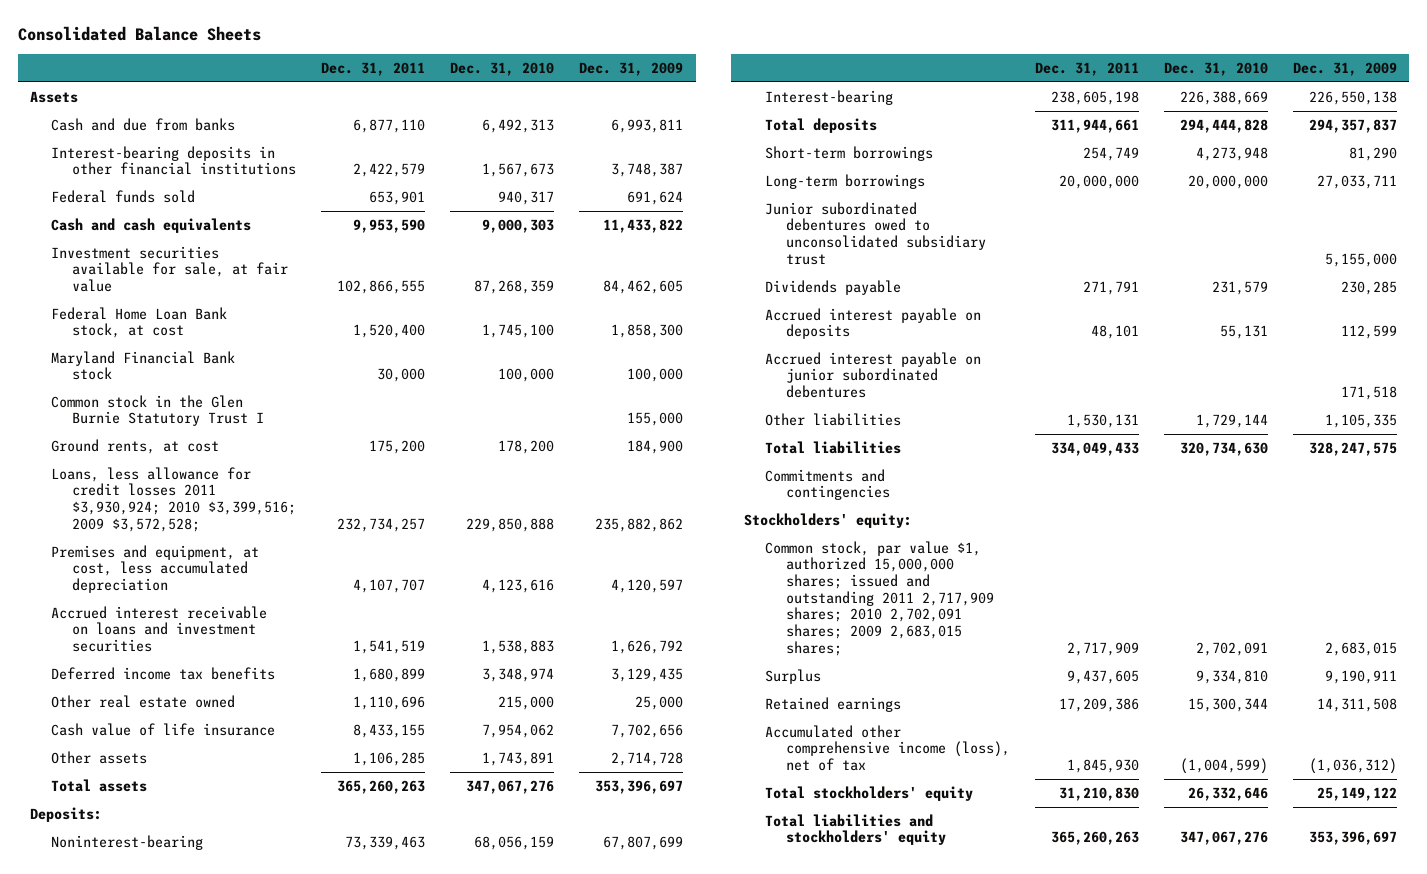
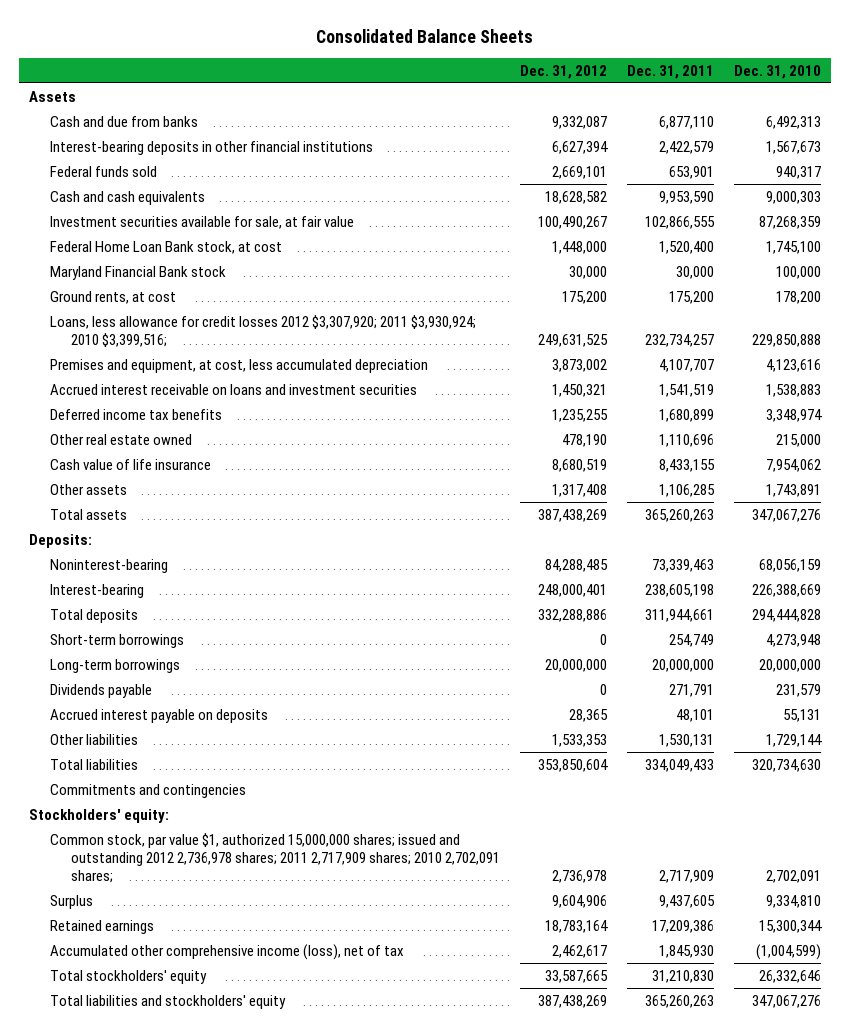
[579,62,684,77] Dec. 31, 2009 -> none
none -> [519,64,607,79] Dec. 31, 2012
[51,394,264,427] Common stock in the Glen Burnie Statutory Trust I -> none
[51,466,296,532] Loans, less allowance for credit losses 2011 $3,930,924; 2010 $3,399,516; 2009 $3,572,528; -> [49,315,476,348] Loans, less allowance for credit losses 2012 $3,307,920; 2011 $3,930,924; 2010 $3,399,516;
[764,201,986,265] Junior subordinated debentures owed to unconsolidated subsidiary trust -> none
[764,351,981,399] Accrued interest payable on junior subordinated debentures -> none
[764,540,994,656] Common stock, par value $1, authorized 15,000,000 shares; issued and outstanding 2011 2,717,909 shares; 2010 2,702,091 shares; 2009 2,683,015 shares; -> [49,833,500,884] Common stock, par value $1, authorized 15,000,000 shares; issued and outstanding 2012 2,736,978 shares; 2011 2,717,909 shares; 2010 2,702,091 shares;

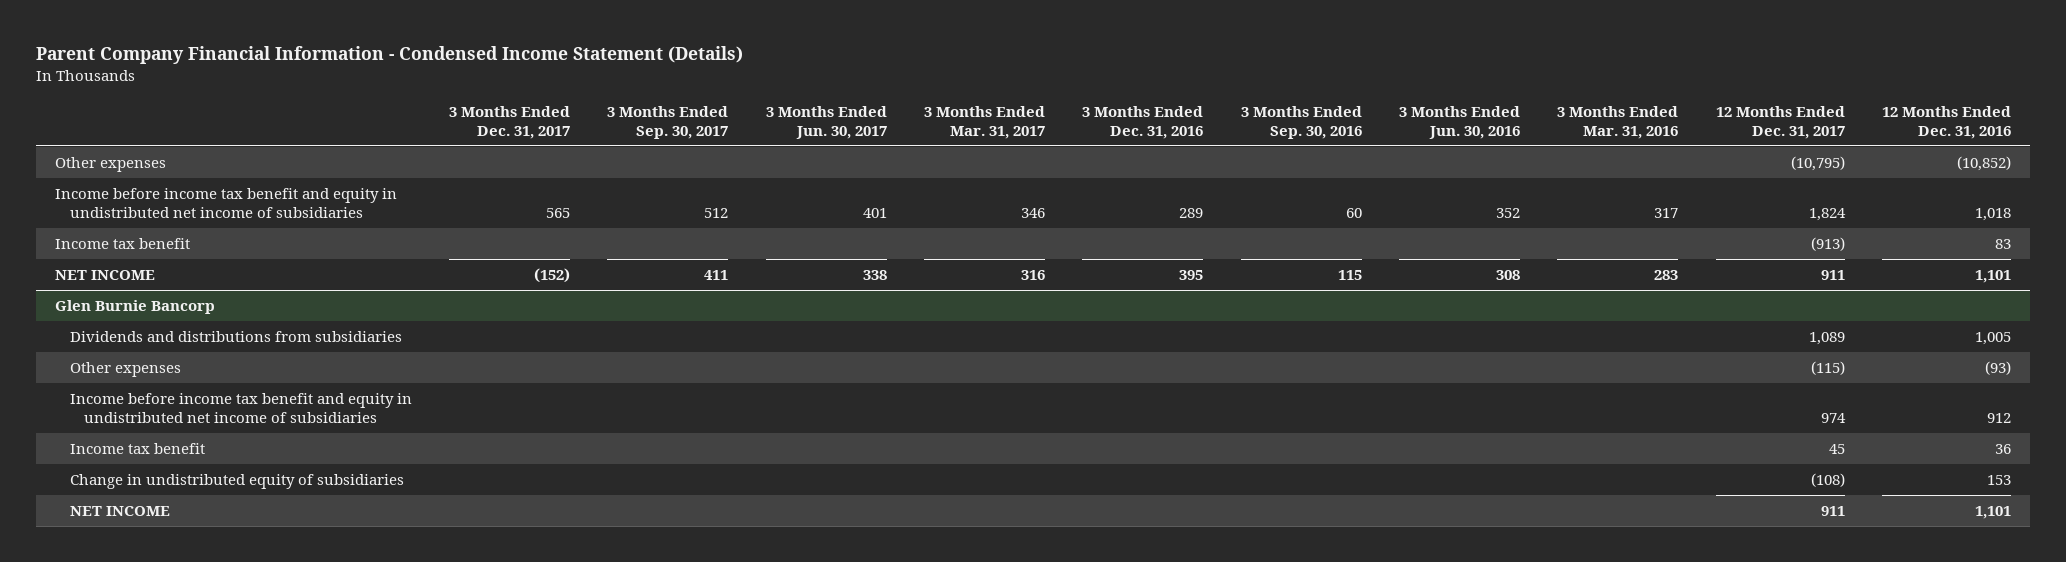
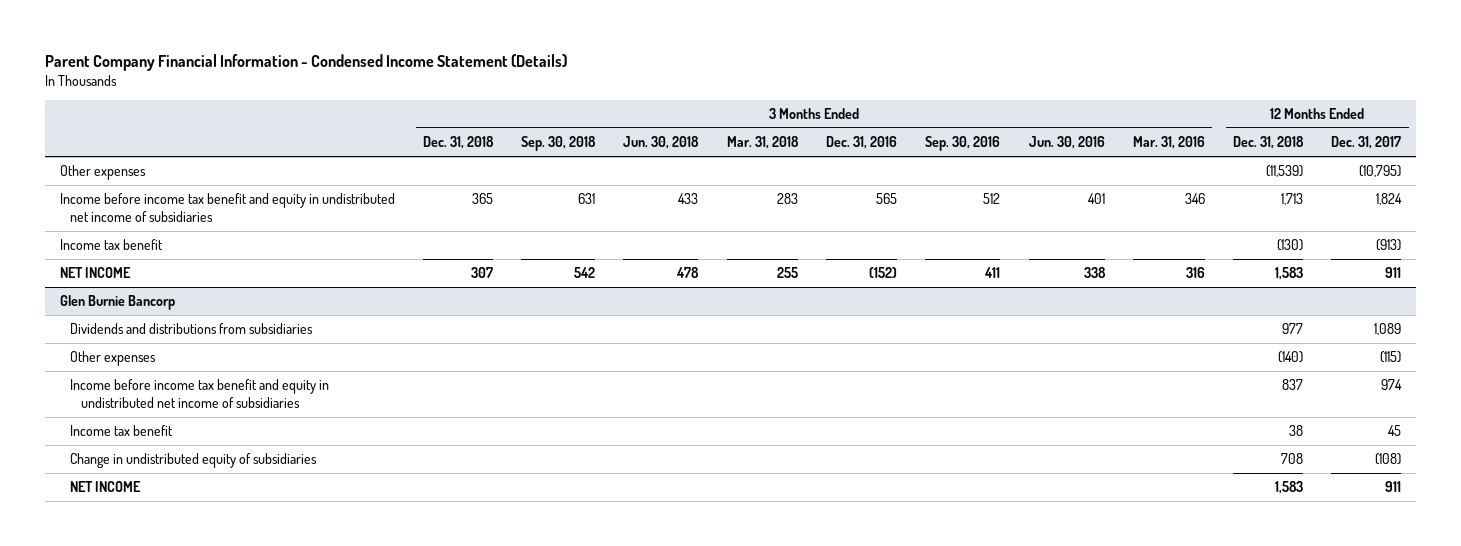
[449,105,571,139] 3 Months Ended Dec. 31, 2017 -> none
[607,105,729,139] 3 Months Ended Sep. 30, 2017 -> none
[765,105,887,139] 3 Months Ended Jun. 30, 2017 -> none
[924,105,1046,139] 3 Months Ended Mar. 31, 2017 -> none
[1881,105,2011,139] 12 Months Ended Dec. 31, 2016 -> none
none -> [422,136,494,150] Dec. 31, 2018
none -> [521,136,597,152] Sep. 30, 2018
none -> [623,136,700,150] Jun. 30, 2018
none -> [726,136,799,150] Mar. 31, 2018
none -> [1233,136,1305,150] Dec. 31, 2018
[1179,207,1204,218] 289 -> [876,193,898,205] 565
[1345,207,1362,218] 60 -> [983,193,1001,205] 512
[1496,207,1521,218] 352 -> [1087,193,1105,205] 401
[1654,207,1679,218] 317 -> [1184,193,1205,205] 346
[1179,269,1204,280] 395 -> [869,267,898,279] (152)
[1337,269,1362,280] 115 -> [984,267,1001,279] 411
[1496,269,1521,280] 308 -> [1083,267,1106,279] 338
[1654,269,1679,280] 283 -> [1185,267,1205,279] 316

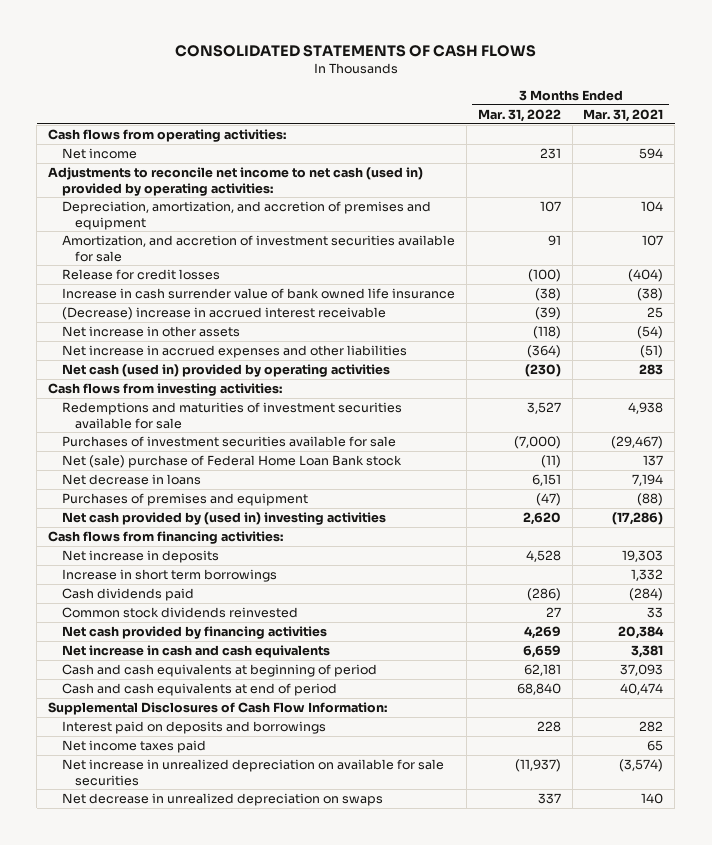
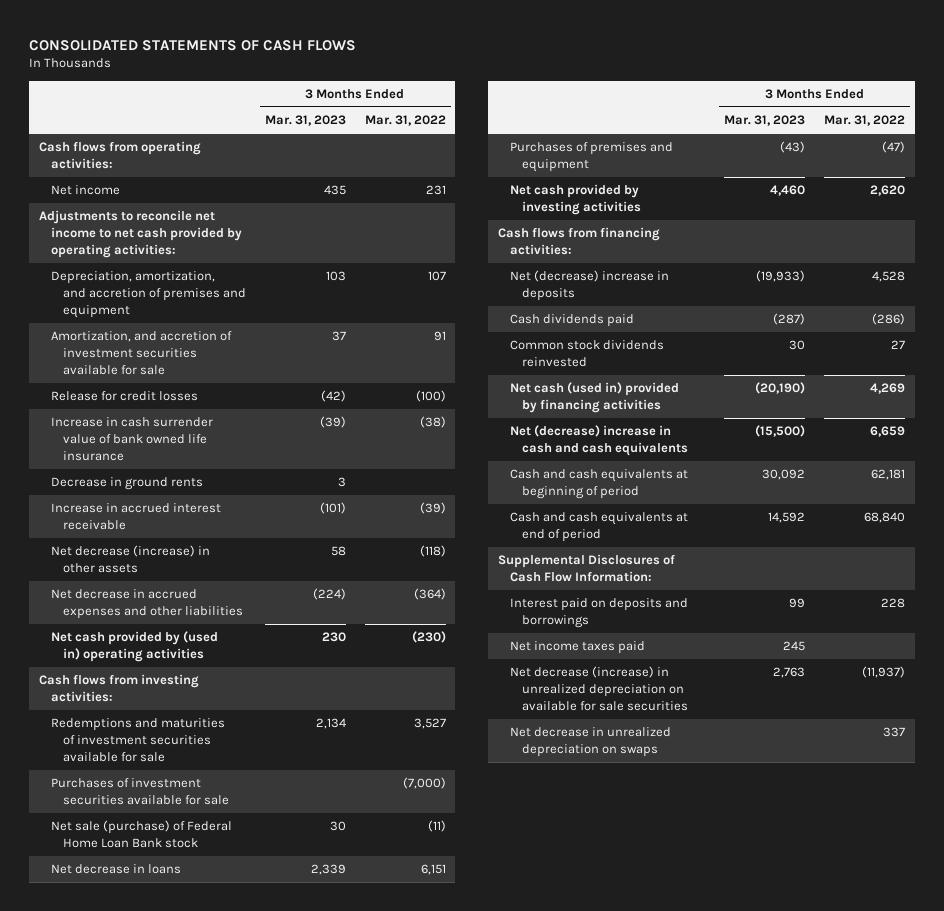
[583,108,664,122] Mar. 31, 2021 -> none
none -> [264,115,346,127] Mar. 31, 2023
[48,167,424,196] Adjustments to reconcile net income to net cash (used in) provided by operating activities: -> [38,210,242,258] Adjustments to reconcile net income to net cash provided by operating activities:
none -> [50,477,203,491] Decrease in ground rents
[61,307,386,321] (Decrease) increase in accrued interest receivable -> [50,503,221,530] Increase in accrued interest receivable
[61,326,240,338] Net increase in other assets -> [50,545,210,573] Net decrease (increase) in other assets
[61,345,407,359] Net increase in accrued expenses and other liabilities -> [50,589,243,619] Net decrease in accrued expenses and other liabilities
[61,364,390,378] Net cash (used in) provided by operating activities -> [50,631,218,662] Net cash provided by (used in) operating activities
[61,455,402,469] Net (sale) purchase of Federal Home Loan Bank stock -> [50,820,232,848] Net sale (purchase) of Federal Home Loan Bank stock
[61,512,386,526] Net cash provided by (used in) investing activities -> [509,184,642,215] Net cash provided by investing activities
[61,569,277,583] Increase in short term borrowings -> none
[61,550,219,564] Net increase in deposits -> [509,270,669,301] Net (decrease) increase in deposits
[61,626,327,640] Net cash provided by financing activities -> [509,382,679,413] Net cash (used in) provided by financing activities
[61,645,330,659] Net increase in cash and cash equivalents -> [509,425,689,456] Net (decrease) increase in cash and cash equivalents
[61,759,444,786] Net increase in unrealized depreciation on available for sale securities -> [509,666,689,711] Net decrease (increase) in unrealized depreciation on available for sale securities

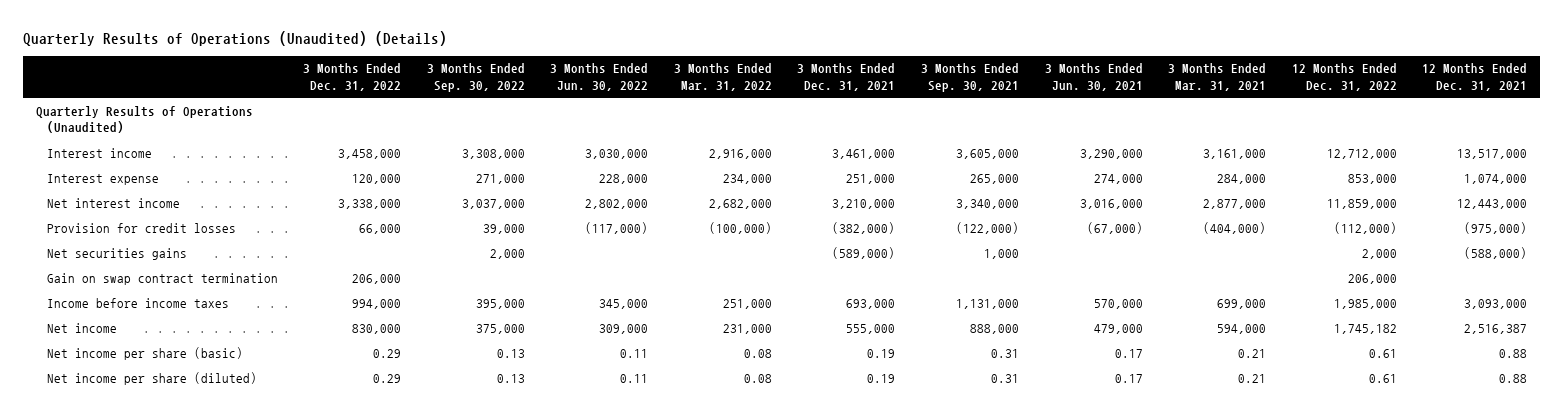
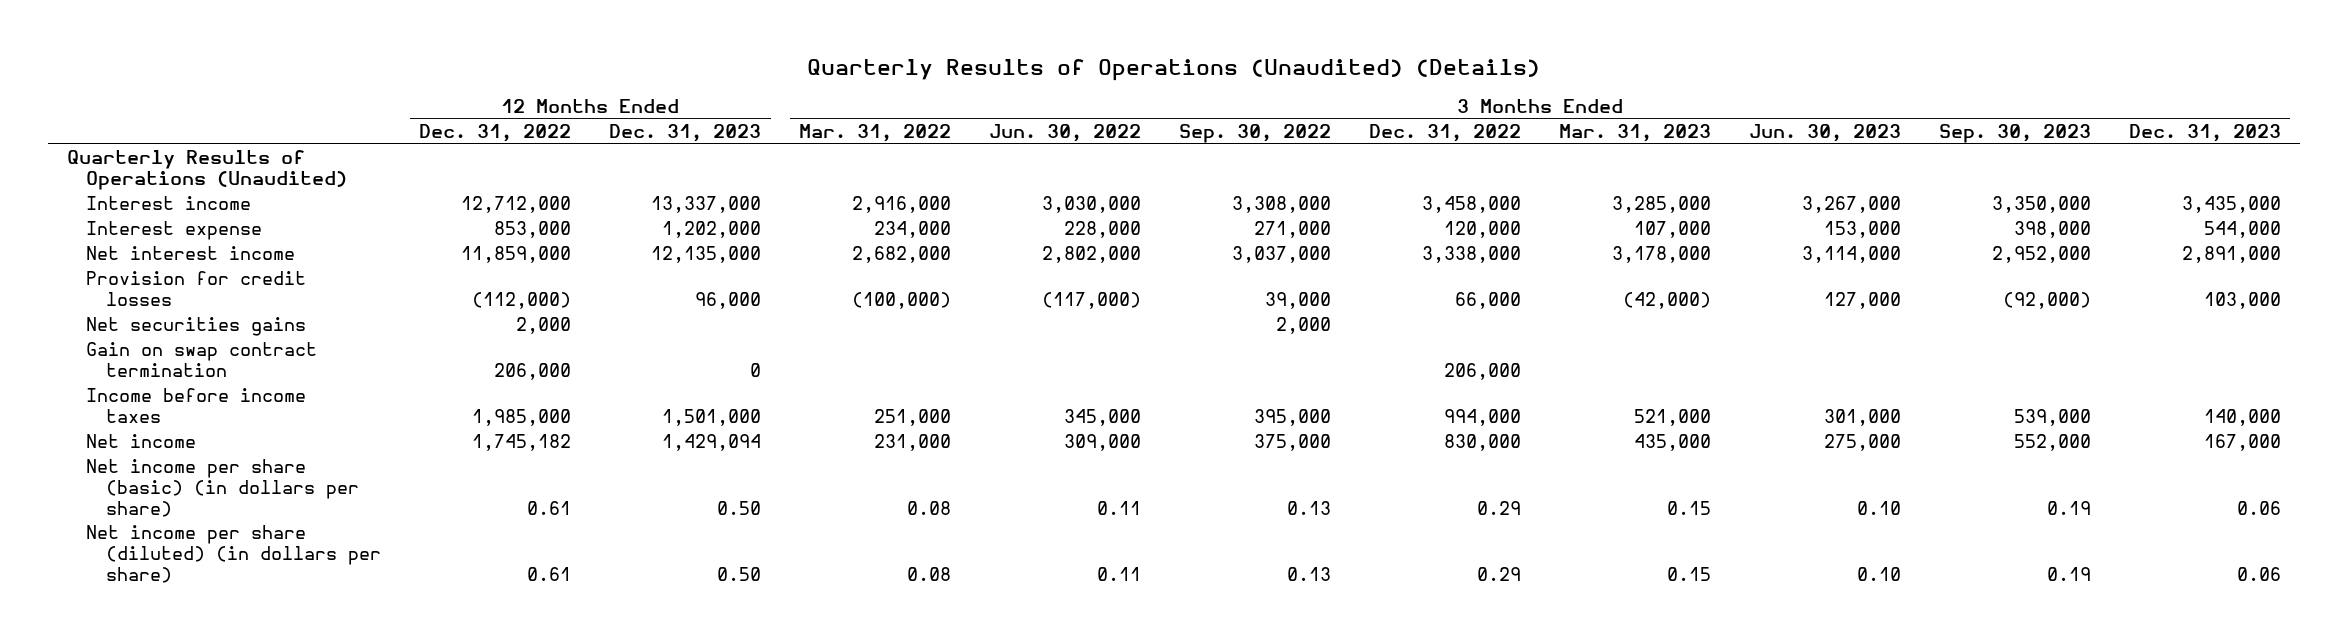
[797,63,896,91] 3 Months Ended Dec. 31, 2021 -> none
[920,63,1019,92] 3 Months Ended Sep. 30, 2021 -> none
[1044,63,1143,91] 3 Months Ended Jun. 30, 2021 -> none
[1168,63,1267,91] 3 Months Ended Mar. 31, 2021 -> none
[1422,63,1528,91] 12 Months Ended Dec. 31, 2021 -> none
none -> [609,123,762,142] Dec. 31, 2023
none -> [1558,123,1711,142] Mar. 31, 2023
none -> [1748,123,1901,142] Jun. 30, 2023
none -> [1938,123,2091,143] Sep. 30, 2023
none -> [2128,123,2281,142] Dec. 31, 2023
[46,346,243,360] Net income per share (basic) -> [86,459,360,517] Net income per share (basic) (in dollars per share)
[46,371,257,385] Net income per share (diluted) -> [86,525,382,583] Net income per share (diluted) (in dollars per share)

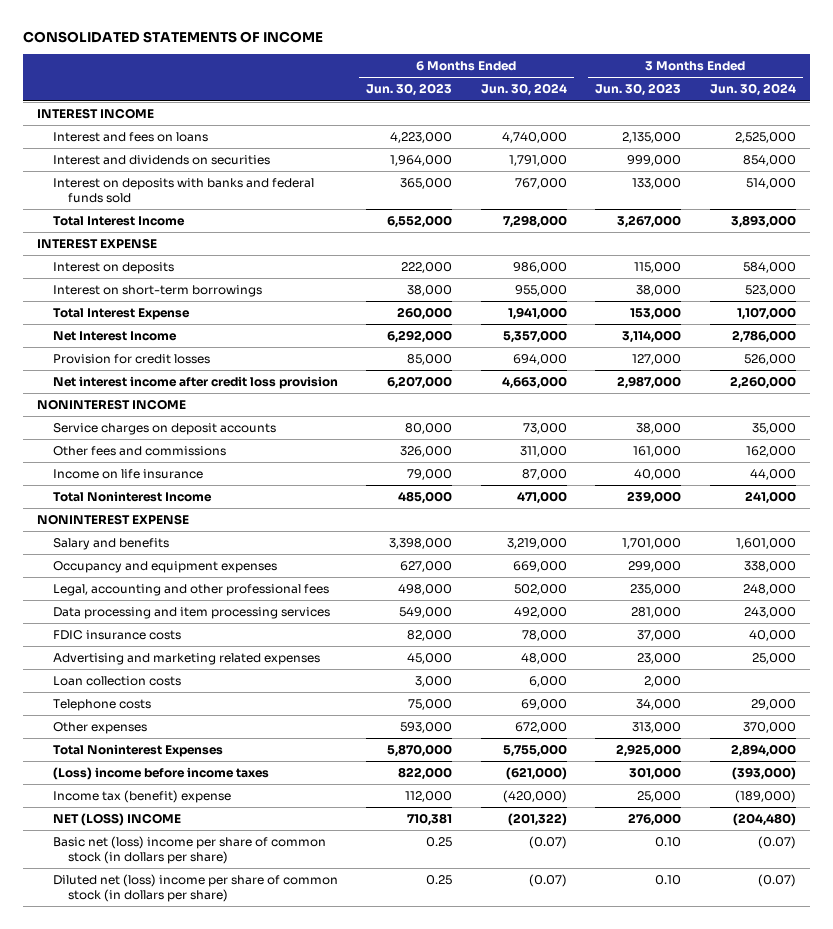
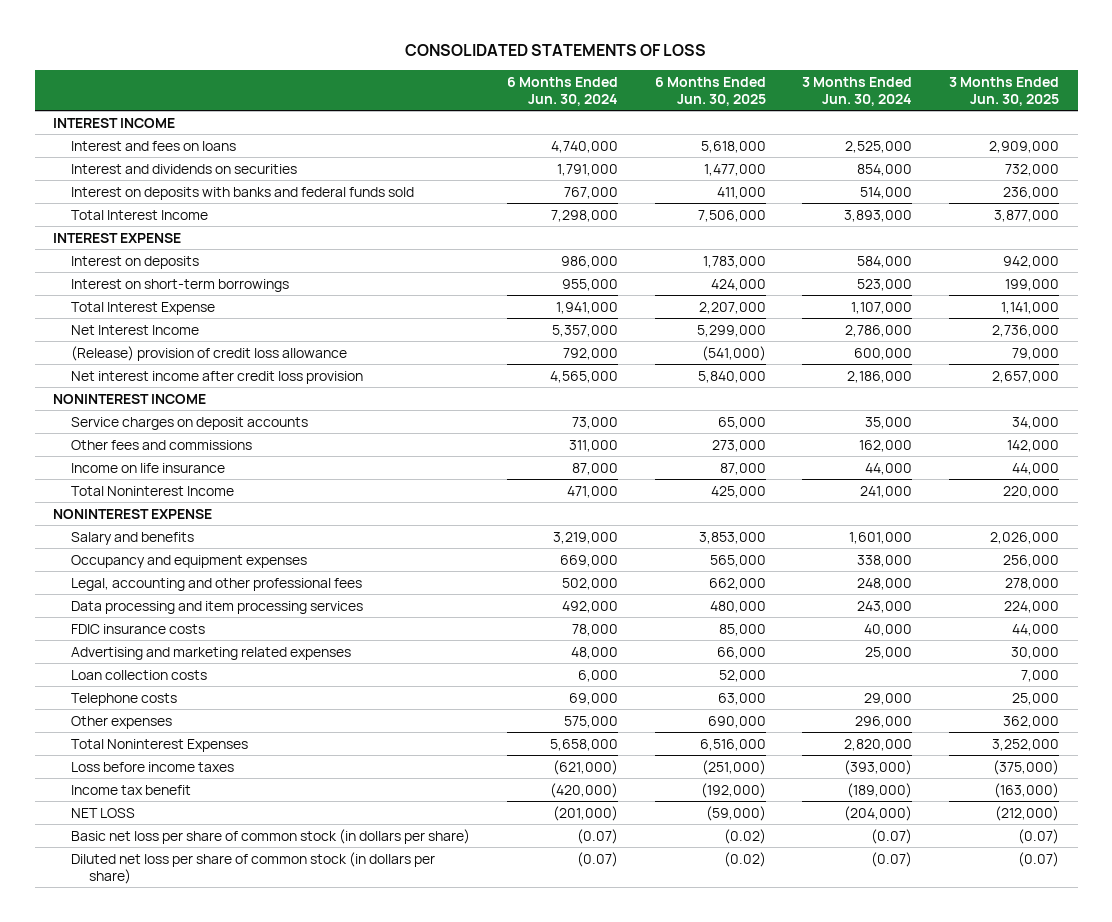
[23,30,324,43] CONSOLIDATED STATEMENTS OF INCOME -> [405,44,707,57] CONSOLIDATED STATEMENTS OF LOSS
[366,83,453,97] Jun. 30, 2023 -> none
[595,83,682,97] Jun. 30, 2023 -> none
none -> [654,76,766,107] 6 Months Ended Jun. 30, 2025
none -> [949,76,1060,107] 3 Months Ended Jun. 30, 2025
[52,354,210,365] Provision for credit losses -> [70,345,347,361] (Release) provision of credit loss allowance
[512,354,567,366] 694,000 -> [562,347,618,360] 792,000
[743,354,796,366] 526,000 -> [854,347,913,360] 600,000
[501,376,567,390] 4,663,000 -> [549,370,618,383] 4,565,000
[729,376,796,390] 2,260,000 -> [847,370,913,383] 2,186,000
[514,722,567,734] 672,000 -> [563,715,618,728] 575,000
[742,722,796,734] 370,000 -> [855,715,913,728] 296,000
[502,744,567,758] 5,755,000 -> [549,738,618,751] 5,658,000
[730,744,796,758] 2,894,000 -> [844,738,913,751] 2,820,000
[52,767,269,781] (Loss) income before income taxes -> [70,761,234,772] Loss before income taxes
[52,790,231,804] Income tax (benefit) expense -> [70,784,191,795] Income tax benefit
[52,813,181,827] NET (LOSS) INCOME -> [70,807,135,818] NET LOSS
[507,813,567,827] (201,322) -> [552,805,618,821] (201,000)
[732,813,796,827] (204,480) -> [844,805,913,821] (204,000)
[52,836,326,864] Basic net (loss) income per share of common stock (in dollars per share) -> [70,828,470,844] Basic net loss per share of common stock (in dollars per share)
[52,874,338,902] Diluted net (loss) income per share of common stock (in dollars per share) -> [70,851,435,884] Diluted net loss per share of common stock (in dollars per share)

